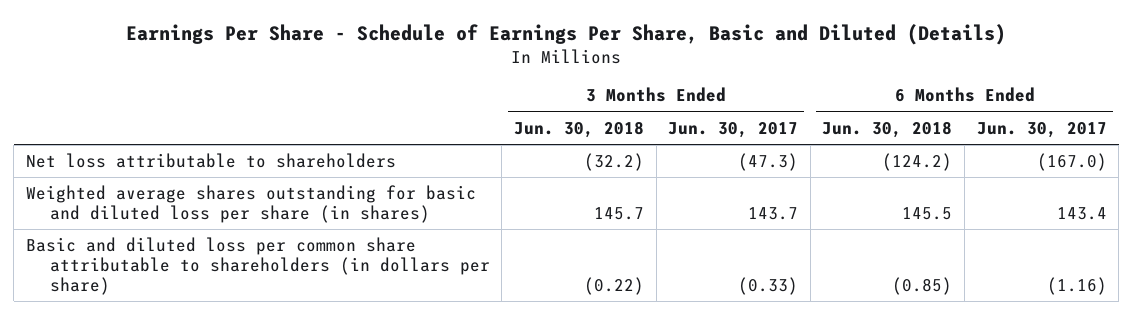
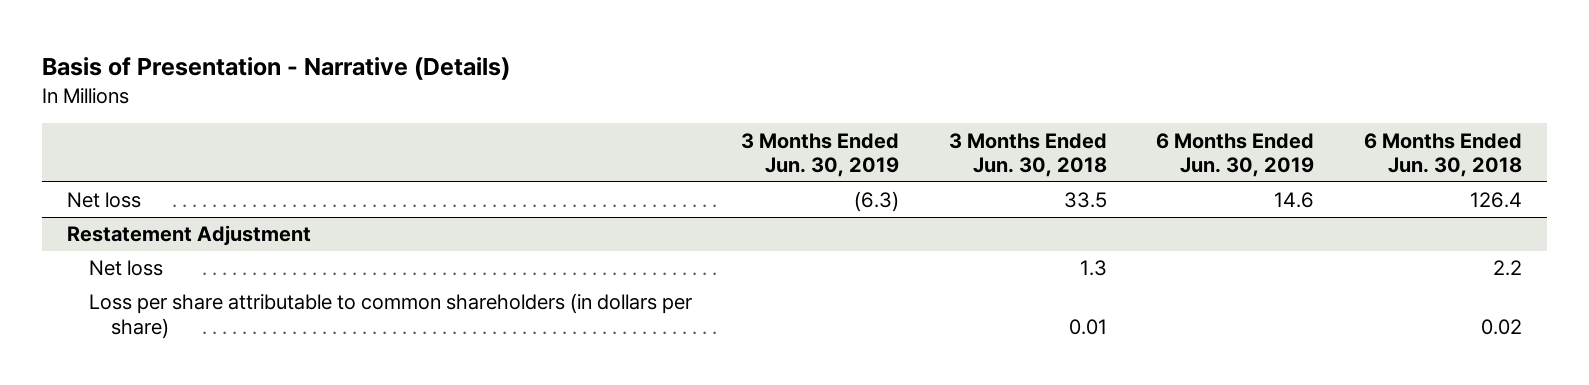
[126,23,1007,45] Earnings Per Share - Schedule of Earnings Per Share, Basic and Diluted (Details) -> [42,56,511,80] Basis of Presentation - Narrative (Details)
[668,121,799,138] Jun. 30, 2017 -> none
[976,121,1107,138] Jun. 30, 2017 -> none
none -> [741,132,900,178] 3 Months Ended Jun. 30, 2019
none -> [1156,132,1315,178] 6 Months Ended Jun. 30, 2019
[25,185,476,223] Weighted average shares outstanding for basic and diluted loss per share (in shares) -> none
[25,153,396,169] Net loss attributable to shareholders -> [67,192,142,209] Net loss
[583,153,644,172] (32.2) -> [1063,192,1107,209] 33.5
[882,153,953,172] (124.2) -> [1469,192,1522,209] 126.4
none -> [67,225,312,247] Restatement Adjustment
none -> [88,260,163,277] Net loss
[25,237,490,295] Basic and diluted loss per common share attributable to shareholders (in dollars per share) -> [88,293,692,339] Loss per share attributable to common shareholders (in dollars per share)
[583,276,644,295] (0.22) -> [1068,318,1107,335] 0.01
[892,276,953,295] (0.85) -> [1480,318,1522,335] 0.02

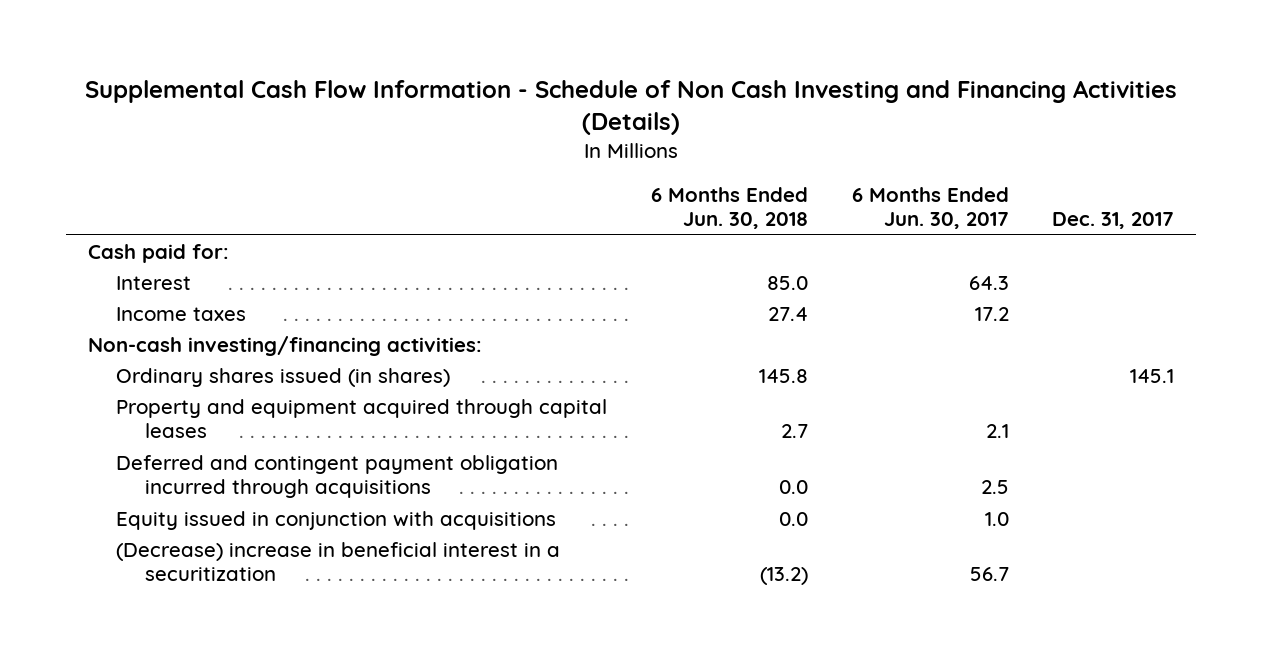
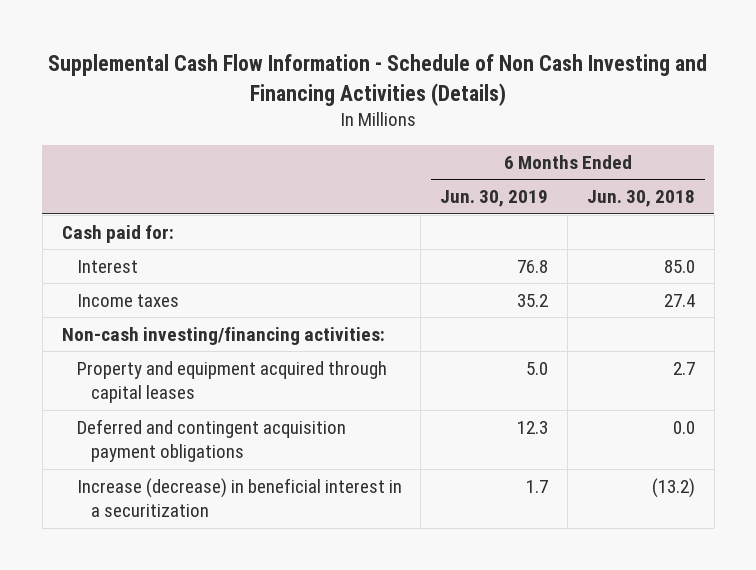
[851,186,1009,230] 6 Months Ended Jun. 30, 2017 -> none
[1052,212,1175,230] Dec. 31, 2017 -> none
none -> [440,190,549,208] Jun. 30, 2019
[116,367,451,387] Ordinary shares issued (in shares) -> none
[116,510,557,530] Equity issued in conjunction with acquisitions -> none
[116,454,559,499] Deferred and contingent payment obligation incurred through acquisitions -> [76,418,346,463] Deferred and contingent acquisition payment obligations
[116,541,561,582] (Decrease) increase in beneficial interest in a securitization -> [76,477,402,518] Increase (decrease) in beneficial interest in a securitization

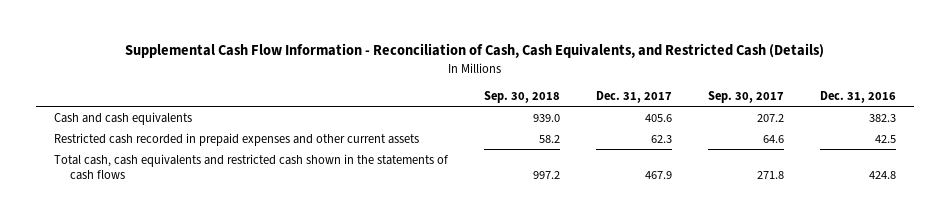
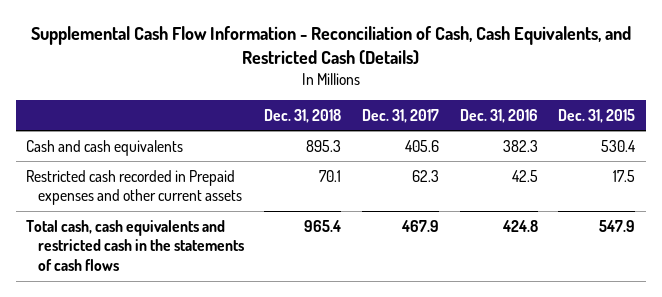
[483,90,560,103] Sep. 30, 2018 -> none
[708,90,785,103] Sep. 30, 2017 -> none
none -> [264,108,342,123] Dec. 31, 2018
none -> [558,108,636,123] Dec. 31, 2015
[53,132,419,146] Restricted cash recorded in prepaid expenses and other current assets -> [26,169,242,206] Restricted cash recorded in Prepaid expenses and other current assets
[53,153,448,180] Total cash, cash equivalents and restricted cash shown in the statements of cash flows -> [26,219,244,272] Total cash, cash equivalents and restricted cash in the statements of cash flows

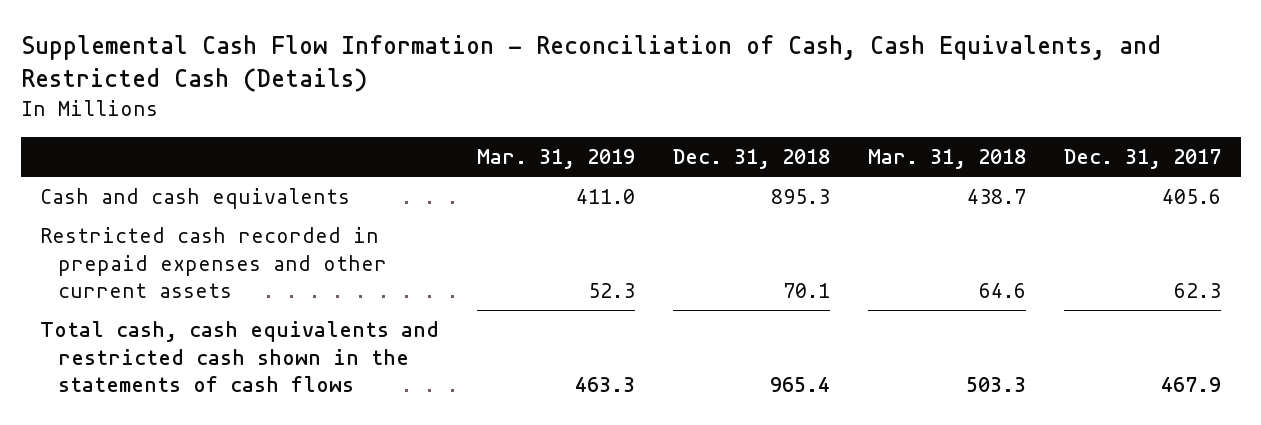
[459,108,538,123] Dec. 31, 2016 -> none
[558,108,636,123] Dec. 31, 2015 -> none
none -> [477,149,636,170] Mar. 31, 2019
none -> [868,149,1027,170] Mar. 31, 2018
[26,169,242,206] Restricted cash recorded in Prepaid expenses and other current assets -> [39,226,387,299] Restricted cash recorded in prepaid expenses and other current assets
[26,219,244,272] Total cash, cash equivalents and restricted cash in the statements of cash flows -> [39,320,439,393] Total cash, cash equivalents and restricted cash shown in the statements of cash flows

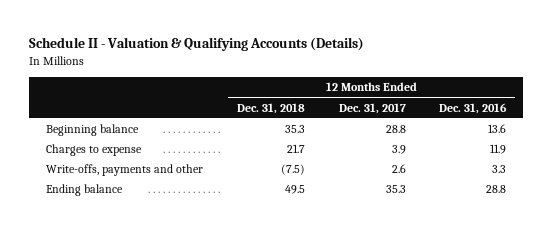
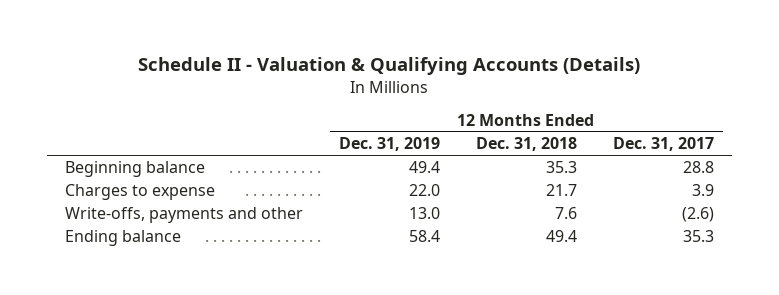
[439,102,508,114] Dec. 31, 2016 -> none
none -> [338,137,440,152] Dec. 31, 2019
[280,164,305,176] (7.5) -> [554,207,577,220] 7.6
[391,164,406,174] 2.6 -> [682,207,715,223] (2.6)
[284,185,305,195] 49.5 -> [545,230,577,243] 49.4

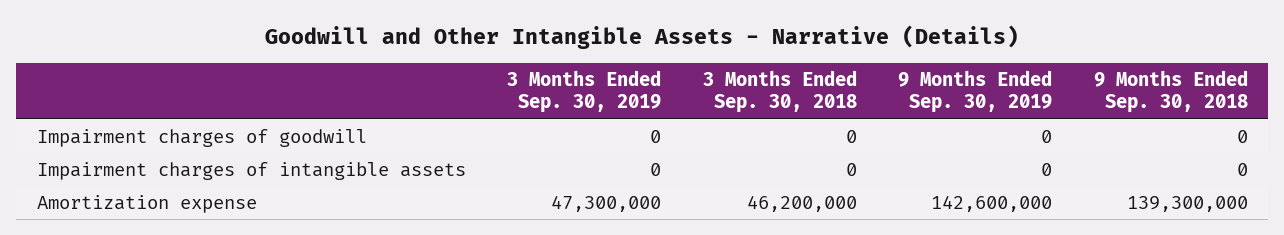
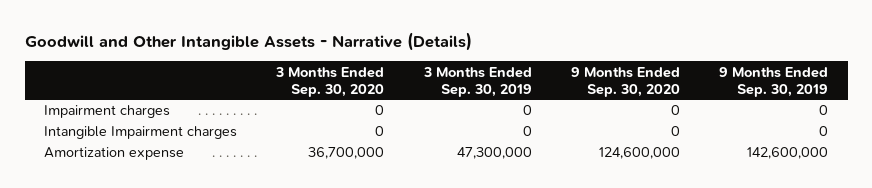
[702,69,857,114] 3 Months Ended Sep. 30, 2018 -> none
[1093,69,1248,114] 9 Months Ended Sep. 30, 2018 -> none
none -> [275,66,385,97] 3 Months Ended Sep. 30, 2020
none -> [570,66,680,97] 9 Months Ended Sep. 30, 2020
[36,129,367,148] Impairment charges of goodwill -> [44,105,171,119] Impairment charges
[36,162,466,181] Impairment charges of intangible assets -> [44,126,238,140] Intangible Impairment charges

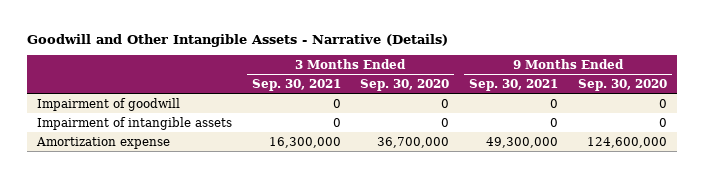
[422,66,532,97] 3 Months Ended Sep. 30, 2019 -> none
[718,66,828,97] 9 Months Ended Sep. 30, 2019 -> none
none -> [251,78,341,91] Sep. 30, 2021
none -> [469,78,559,91] Sep. 30, 2021
[44,105,171,119] Impairment charges -> [36,97,180,111] Impairment of goodwill
[44,126,238,140] Intangible Impairment charges -> [36,116,232,130] Impairment of intangible assets

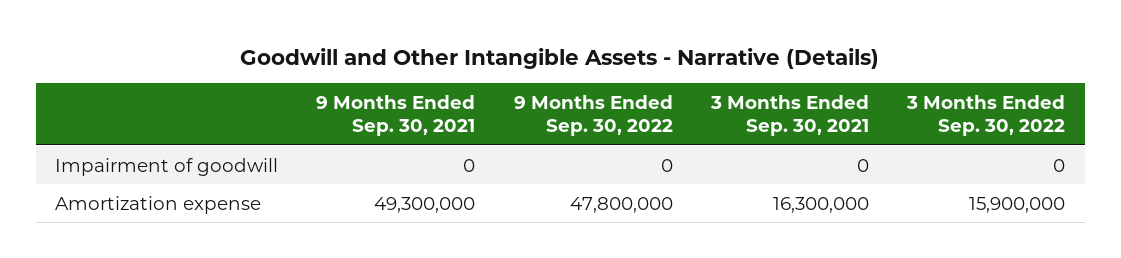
[360,78,450,91] Sep. 30, 2020 -> none
[578,78,668,91] Sep. 30, 2020 -> none
none -> [513,94,673,137] 9 Months Ended Sep. 30, 2022
none -> [906,94,1066,137] 3 Months Ended Sep. 30, 2022
[36,116,232,130] Impairment of intangible assets -> none

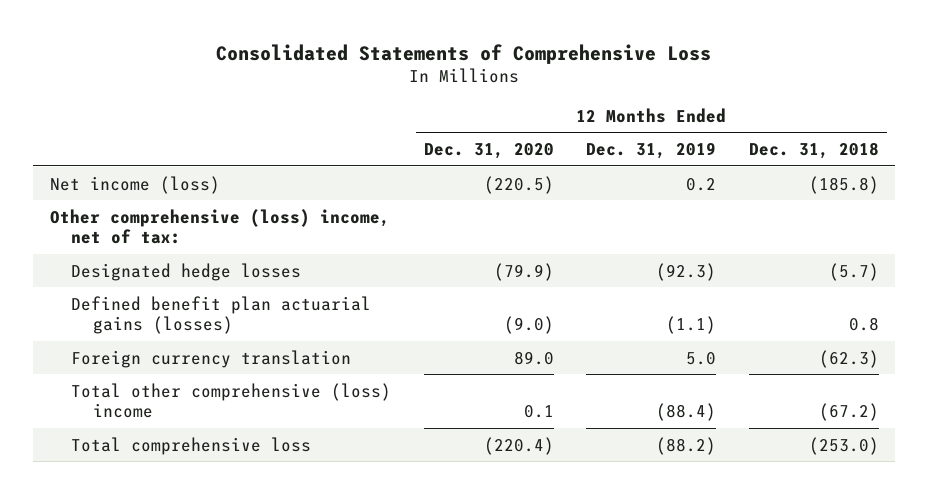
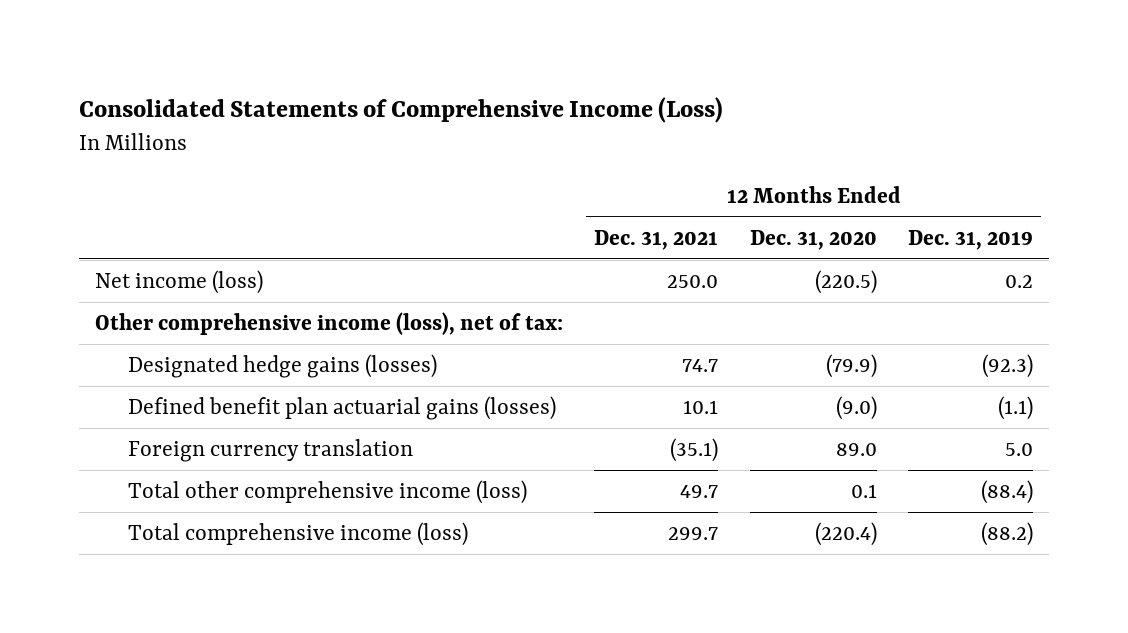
[216,43,712,64] Consolidated Statements of Comprehensive Loss -> [78,96,723,123] Consolidated Statements of Comprehensive Income (Loss)
[749,142,880,160] Dec. 31, 2018 -> none
none -> [594,229,719,250] Dec. 31, 2021
[49,208,390,245] Other comprehensive (loss) income, net of tax: -> [94,312,563,336] Other comprehensive income (loss), net of tax:
[71,262,302,281] Designated hedge losses -> [128,354,438,379] Designated hedge gains (losses)
[71,382,392,419] Total other comprehensive (loss) income -> [128,480,528,505] Total other comprehensive income (loss)
[71,436,312,455] Total comprehensive loss -> [128,522,469,547] Total comprehensive income (loss)

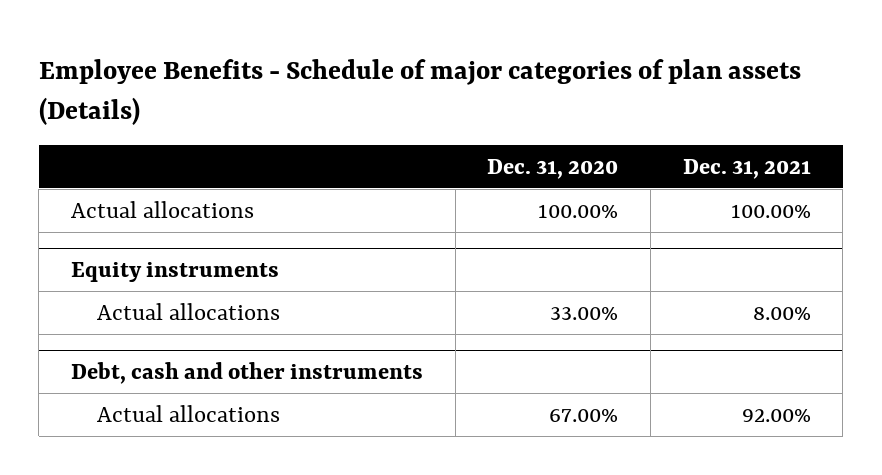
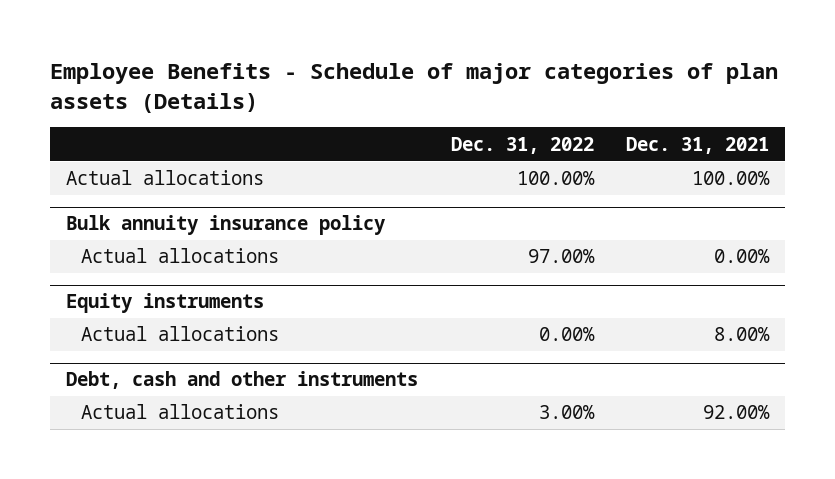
[487,158,619,179] Dec. 31, 2020 -> none
none -> [450,136,594,154] Dec. 31, 2022
none -> [66,215,387,236] Bulk annuity insurance policy
none -> [81,248,280,264] Actual allocations

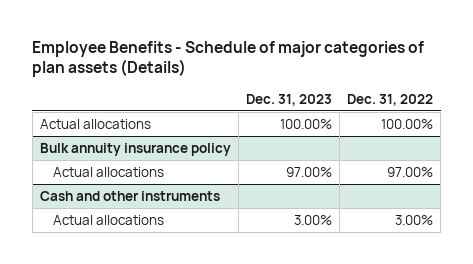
[626,136,770,154] Dec. 31, 2021 -> none
none -> [245,93,332,106] Dec. 31, 2023
[66,293,265,314] Equity instruments -> none
[81,326,280,342] Actual allocations -> none
[66,371,419,390] Debt, cash and other instruments -> [39,190,220,201] Cash and other instruments

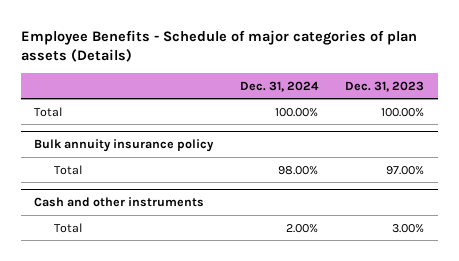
[347,93,434,106] Dec. 31, 2022 -> none
none -> [240,80,320,92] Dec. 31, 2024
[39,118,151,129] Actual allocations -> [34,106,64,117] Total
[53,166,165,177] Actual allocations -> [54,164,84,175] Total
[53,214,165,225] Actual allocations -> [54,222,84,233] Total

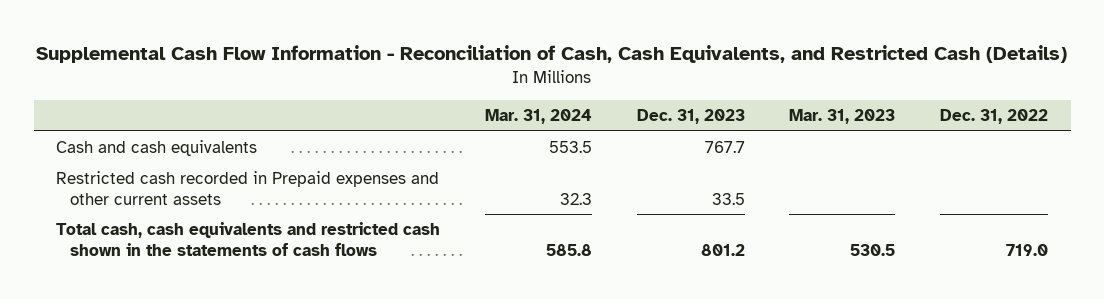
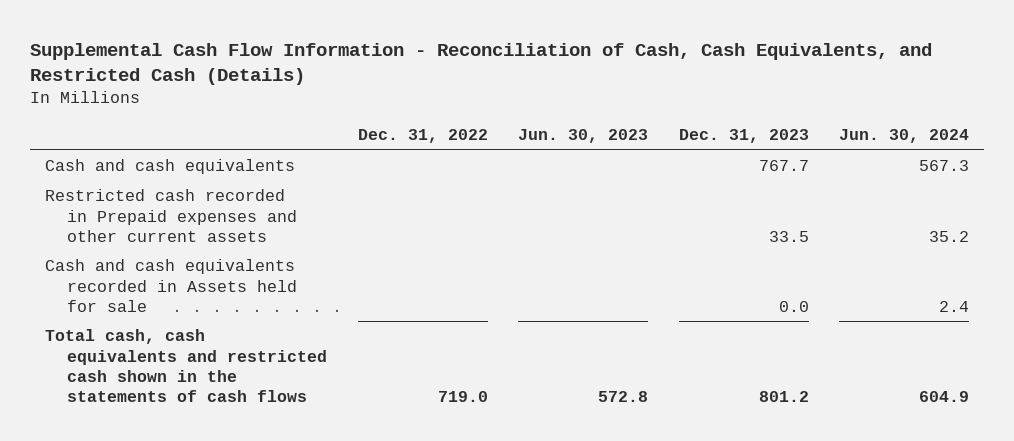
[484,109,592,125] Mar. 31, 2024 -> none
[789,109,896,125] Mar. 31, 2023 -> none
none -> [518,129,649,144] Jun. 30, 2023
none -> [839,129,970,144] Jun. 30, 2024
none -> [45,259,297,312] Cash and cash equivalents recorded in Assets held for sale

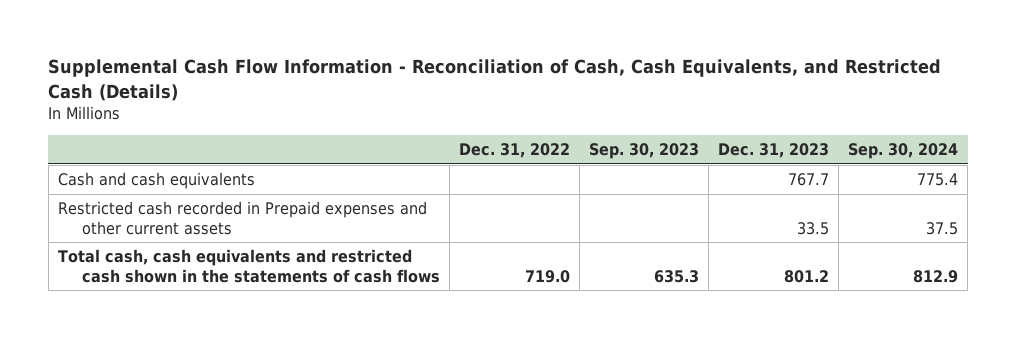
[518,129,649,144] Jun. 30, 2023 -> none
[839,129,970,144] Jun. 30, 2024 -> none
none -> [589,143,700,160] Sep. 30, 2023
none -> [848,143,959,160] Sep. 30, 2024
[45,259,297,312] Cash and cash equivalents recorded in Assets held for sale -> none

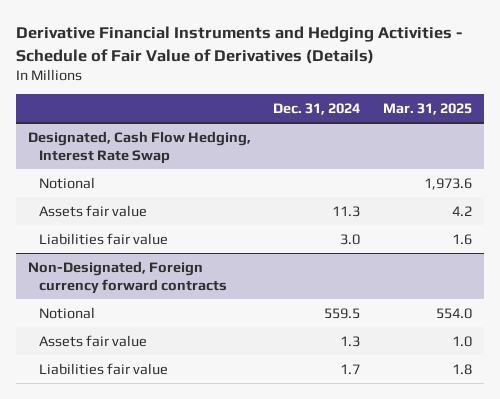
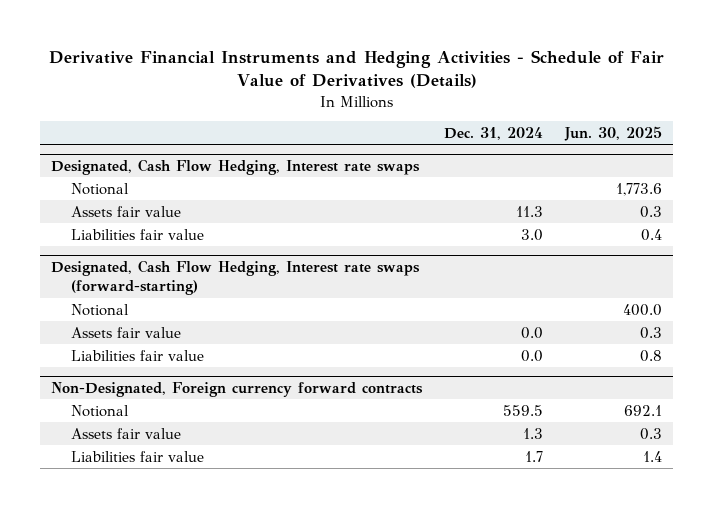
[383,102,473,115] Mar. 31, 2025 -> none
none -> [563,126,662,142] Jun. 30, 2025
[27,130,251,164] Designated, Cash Flow Hedging, Interest Rate Swap -> [51,159,421,176] Designated, Cash Flow Hedging, Interest rate swaps
none -> [51,260,421,296] Designated, Cash Flow Hedging, Interest rate swaps (forward-starting)
none -> [71,303,130,316] Notional
none -> [71,326,182,338] Assets fair value
none -> [71,349,205,361] Liabilities fair value

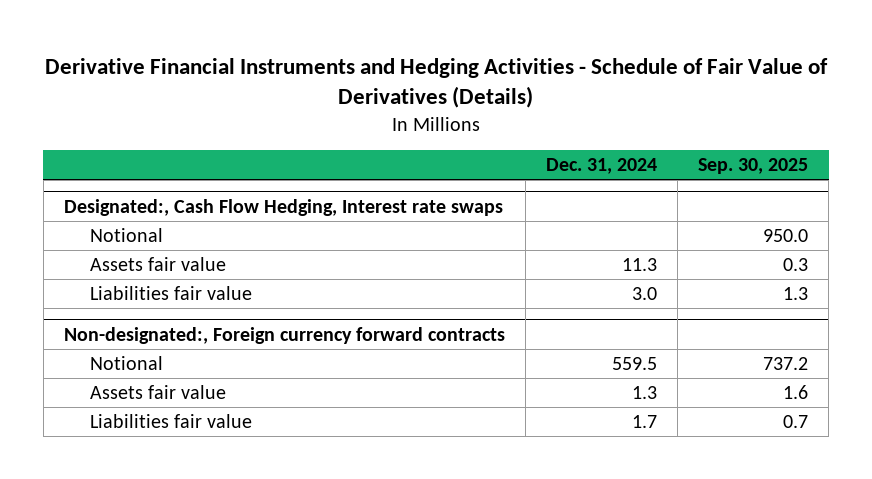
[563,126,662,142] Jun. 30, 2025 -> none
none -> [698,158,809,175] Sep. 30, 2025
[51,159,421,176] Designated, Cash Flow Hedging, Interest rate swaps -> [63,198,503,216] Designated:, Cash Flow Hedging, Interest rate swaps
[51,260,421,296] Designated, Cash Flow Hedging, Interest rate swaps (forward-starting) -> none
[71,303,130,316] Notional -> none
[71,326,182,338] Assets fair value -> none
[71,349,205,361] Liabilities fair value -> none
[51,382,424,398] Non-Designated, Foreign currency forward contracts -> [63,326,505,344] Non-designated:, Foreign currency forward contracts

